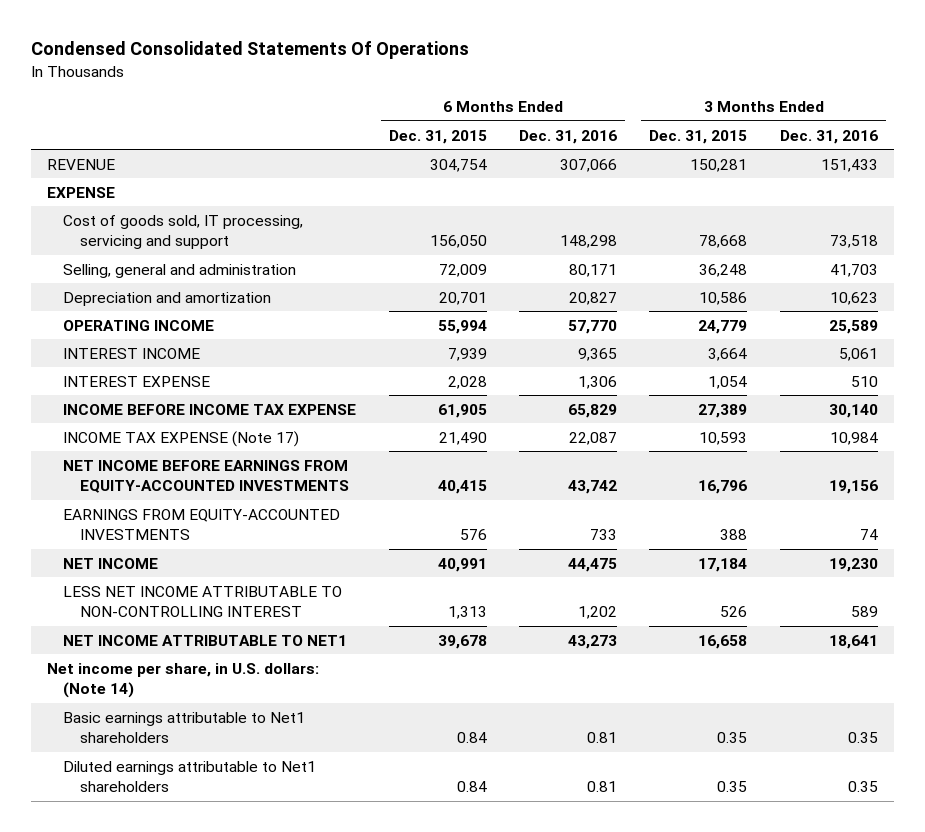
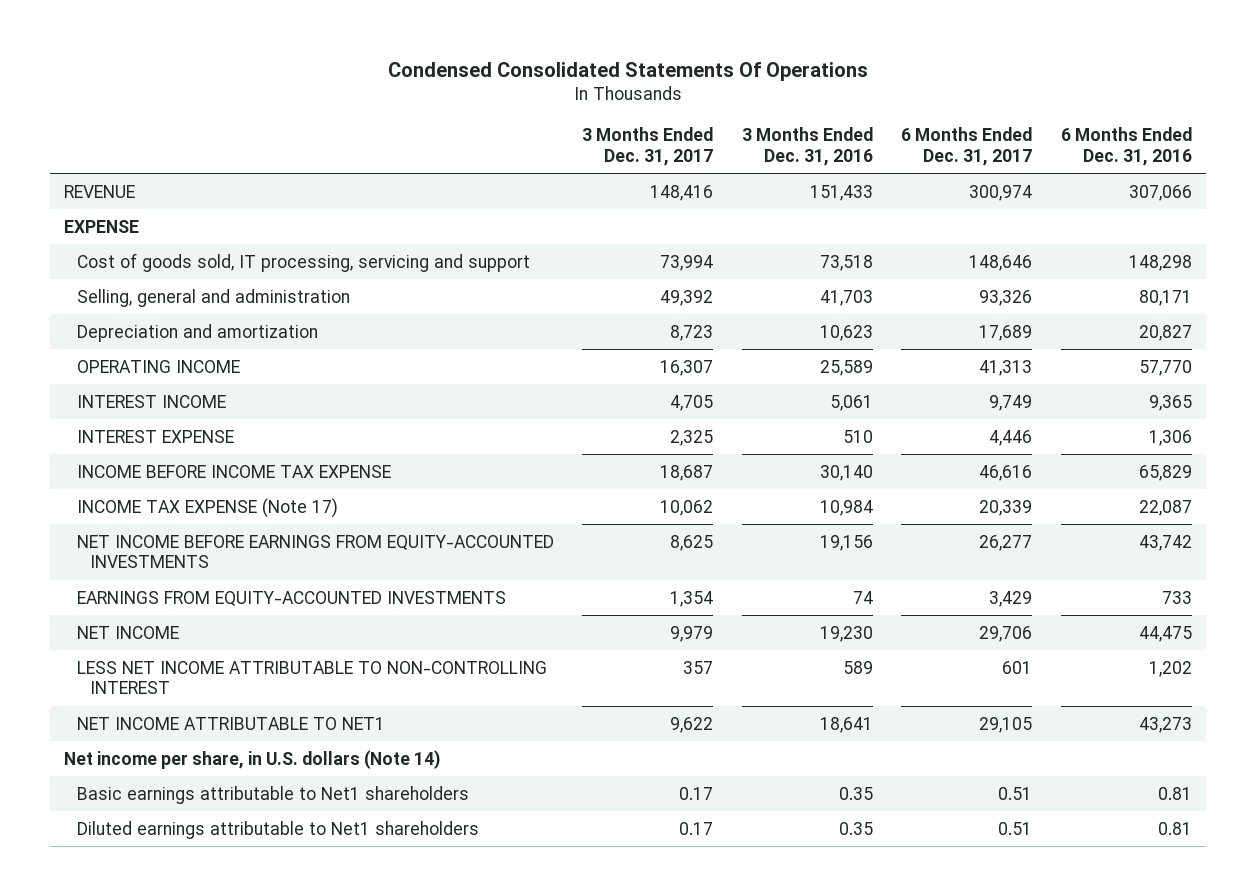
[388,129,487,144] Dec. 31, 2015 -> none
[649,129,748,144] Dec. 31, 2015 -> none
none -> [582,127,714,167] 3 Months Ended Dec. 31, 2017
none -> [901,127,1033,167] 6 Months Ended Dec. 31, 2017
[47,662,320,699] Net income per share, in U.S. dollars: (Note 14) -> [63,749,441,769] Net income per share, in U.S. dollars (Note 14)

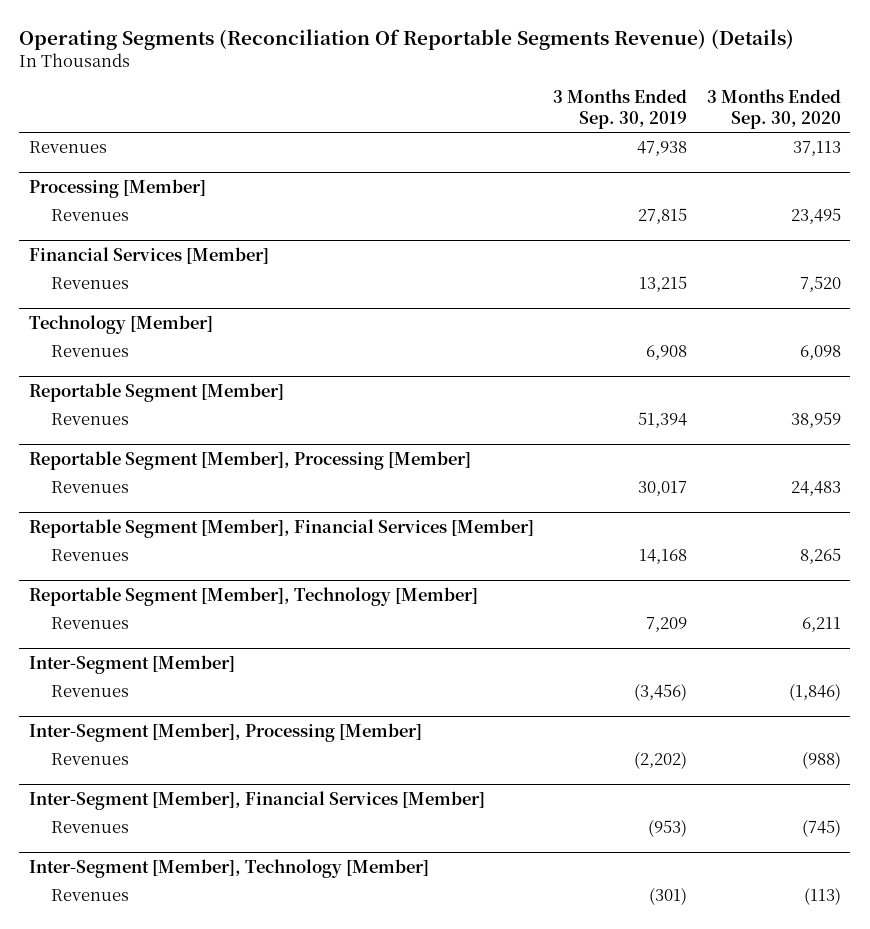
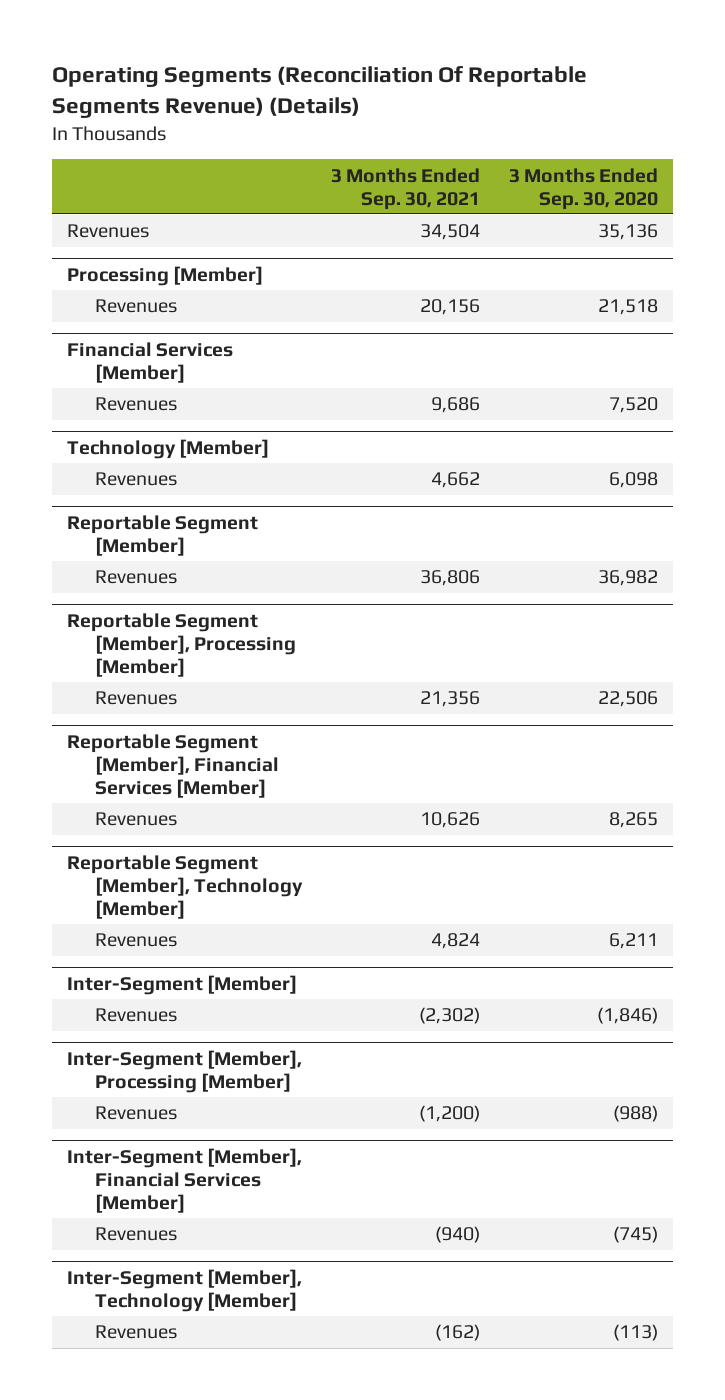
[553,89,688,130] 3 Months Ended Sep. 30, 2019 -> none
none -> [330,167,480,210] 3 Months Ended Sep. 30, 2021
[792,141,841,157] 37,113 -> [598,224,659,241] 35,136
[790,208,841,225] 23,495 -> [598,299,659,316] 21,518
[790,412,841,429] 38,959 -> [598,570,659,587] 36,982
[790,481,841,497] 24,483 -> [598,691,659,708] 22,506

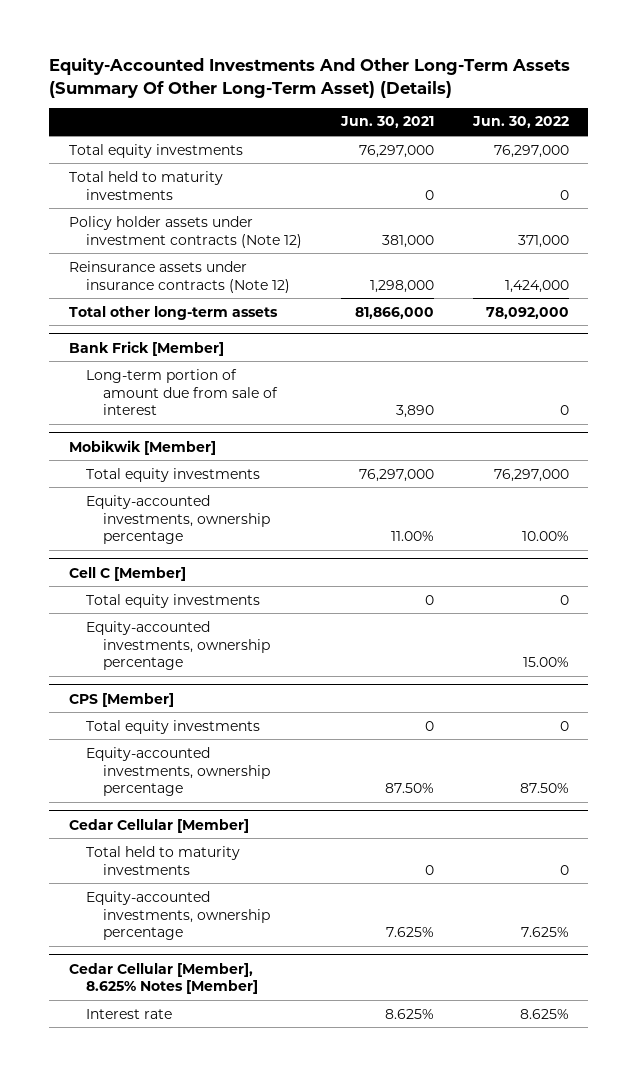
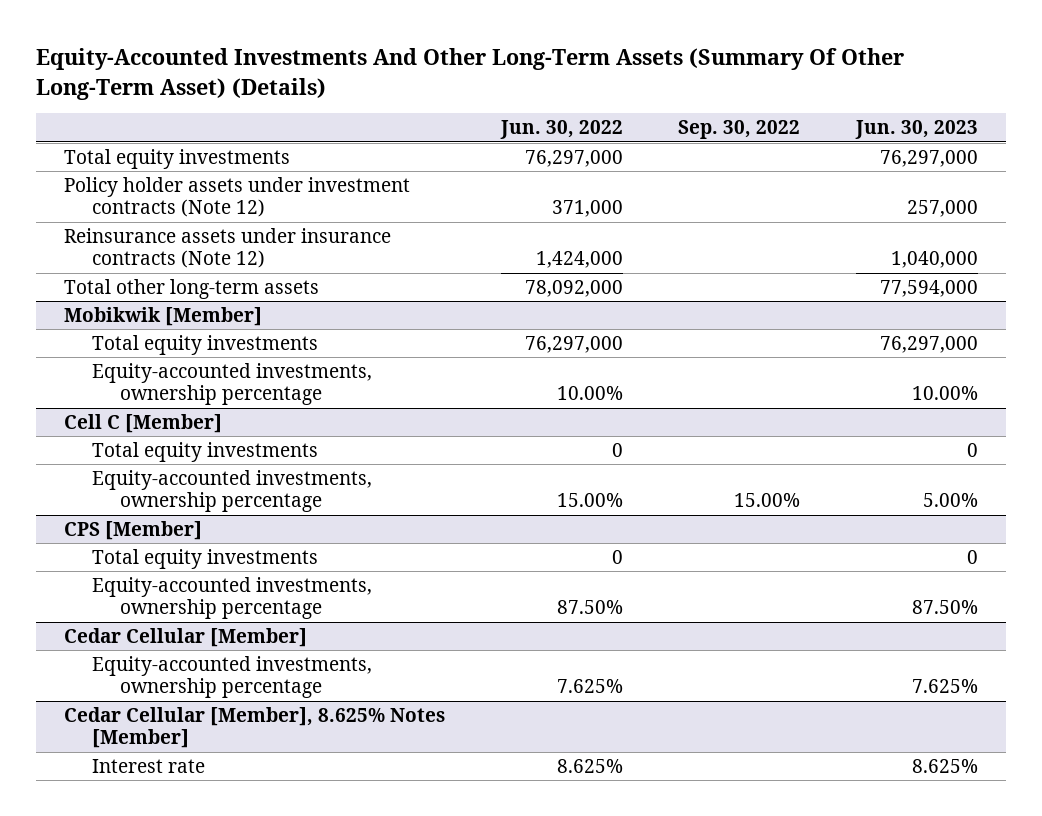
[339,116,434,129] Jun. 30, 2021 -> none
none -> [678,120,801,140] Sep. 30, 2022
none -> [854,120,978,140] Jun. 30, 2023
[68,170,223,200] Total held to maturity investments -> none
[68,340,224,356] Bank Frick [Member] -> none
[86,368,279,416] Long-term portion of amount due from sale of interest -> none
[86,845,241,875] Total held to maturity investments -> none

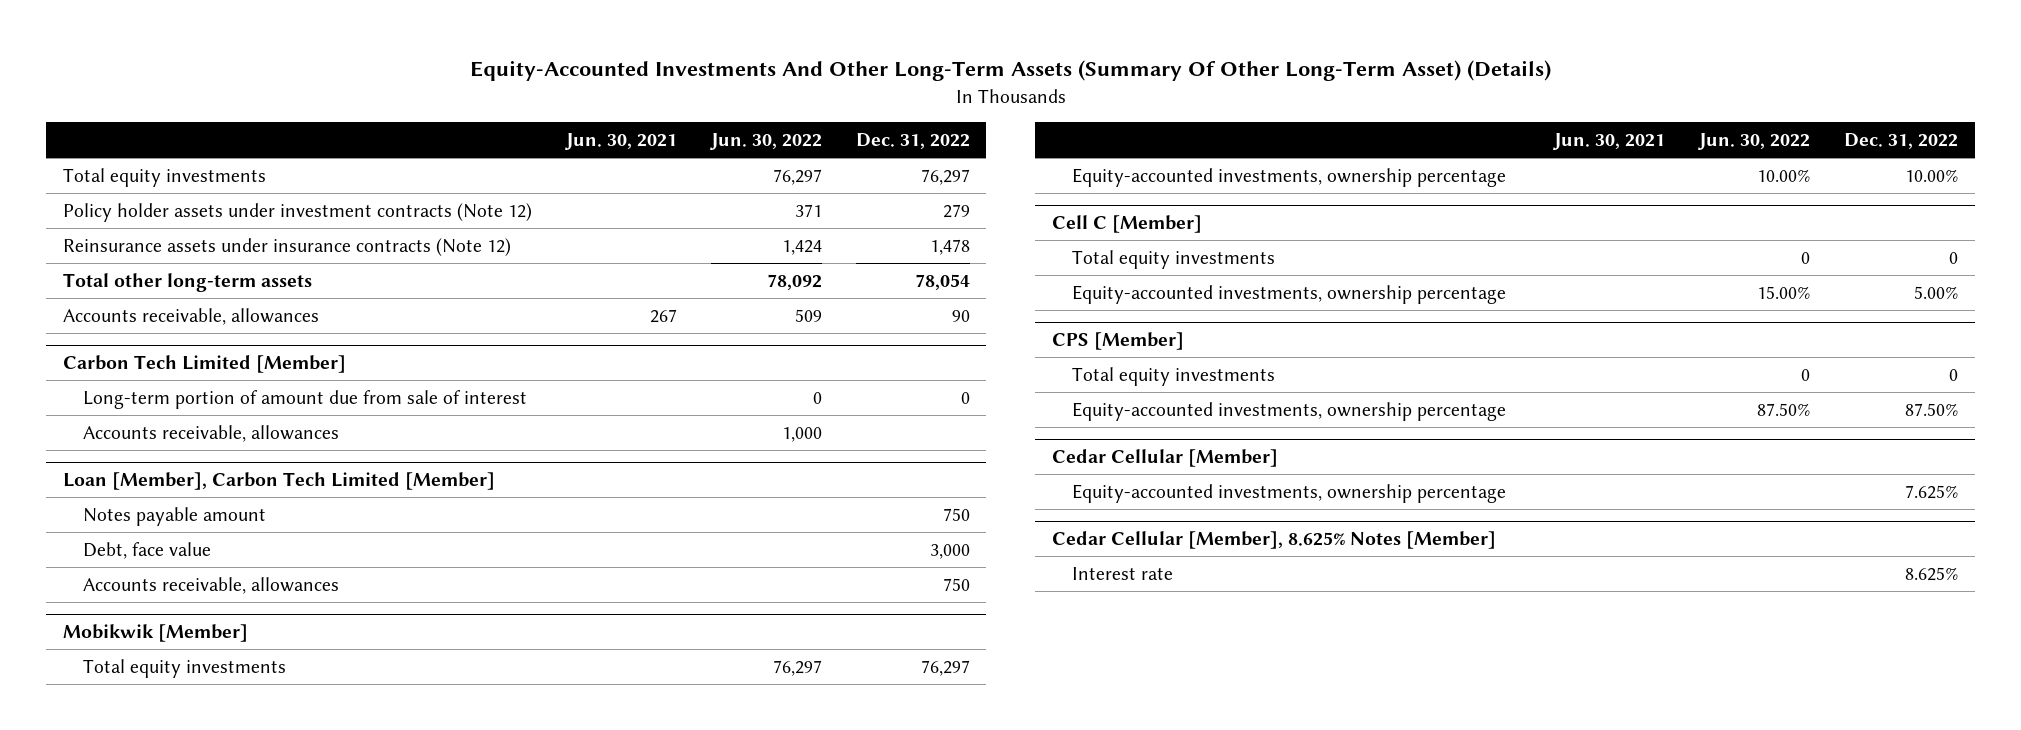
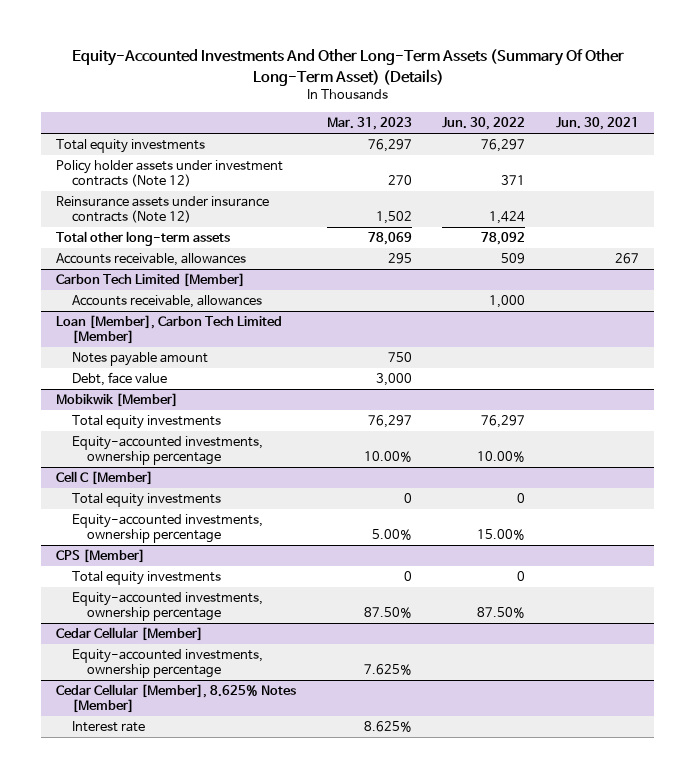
[855,132,970,149] Dec. 31, 2022 -> none
none -> [326,117,412,131] Mar. 31, 2023
[83,389,528,409] Long-term portion of amount due from sale of interest -> none
[83,576,340,594] Accounts receivable, allowances -> none

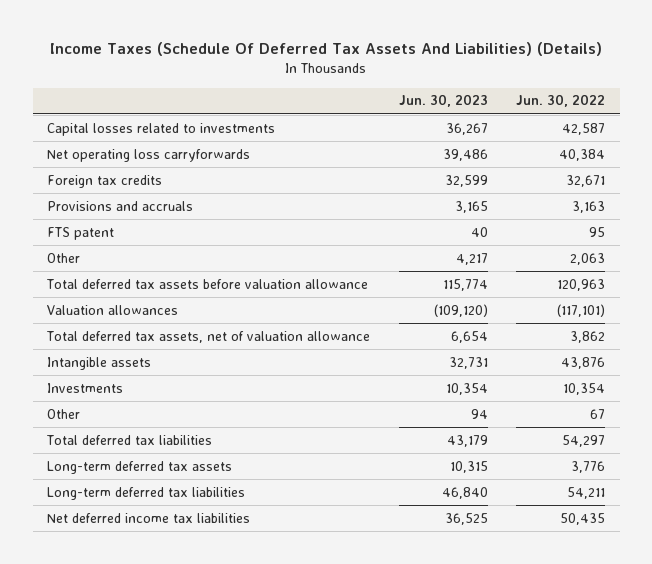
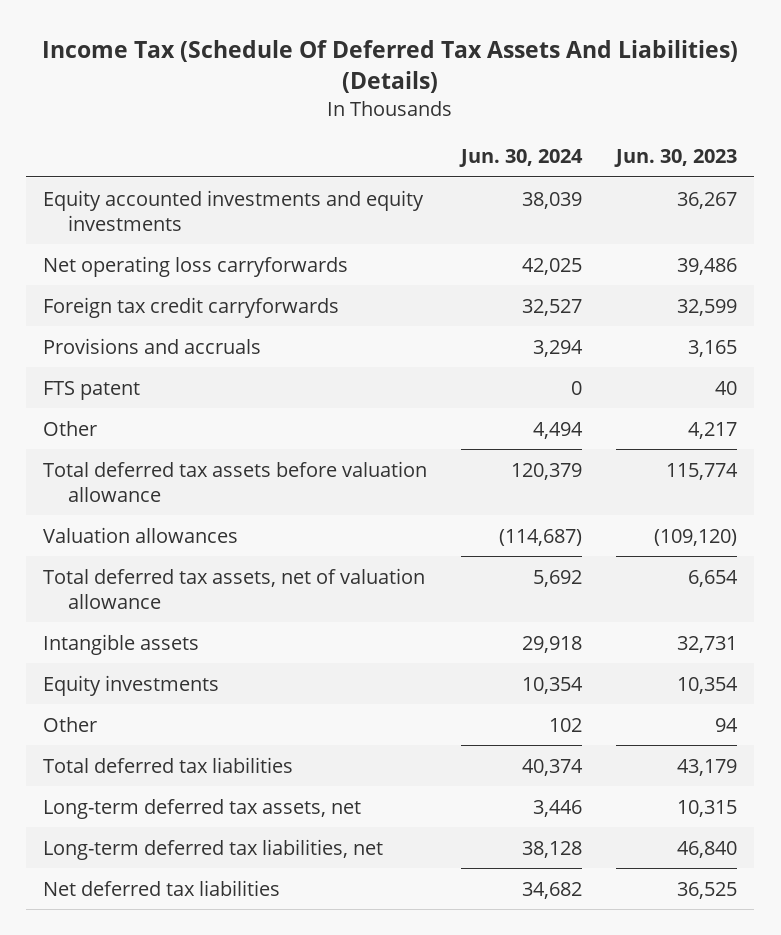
[50,42,603,57] Income Taxes (Schedule Of Deferred Tax Assets And Liabilities) (Details) -> [42,39,739,93] Income Tax (Schedule Of Deferred Tax Assets And Liabilities) (Details)
[516,94,606,108] Jun. 30, 2022 -> none
none -> [459,149,584,168] Jun. 30, 2024
[46,122,275,136] Capital losses related to investments -> [43,189,425,232] Equity accounted investments and equity investments
[46,174,162,188] Foreign tax credits -> [43,296,340,318] Foreign tax credit carryforwards
[46,382,123,393] Investments -> [43,674,220,696] Equity investments
[46,460,232,474] Long-term deferred tax assets -> [43,798,362,819] Long-term deferred tax assets, net
[46,486,245,500] Long-term deferred tax liabilities -> [43,838,384,860] Long-term deferred tax liabilities, net
[46,512,250,523] Net deferred income tax liabilities -> [43,879,281,896] Net deferred tax liabilities

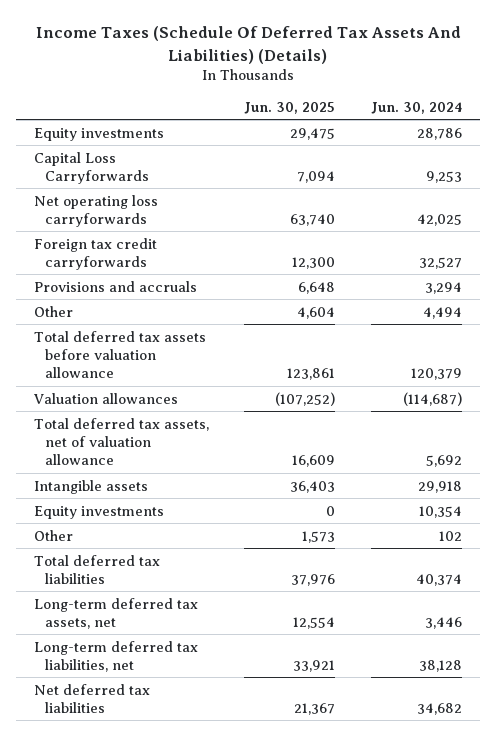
[42,39,739,93] Income Tax (Schedule Of Deferred Tax Assets And Liabilities) (Details) -> [35,26,461,64] Income Taxes (Schedule Of Deferred Tax Assets And Liabilities) (Details)
[614,149,738,168] Jun. 30, 2023 -> none
none -> [244,101,336,114] Jun. 30, 2025
[43,189,425,232] Equity accounted investments and equity investments -> [33,127,164,141] Equity investments
[522,191,583,209] 38,039 -> [416,127,462,140] 28,786
none -> [33,151,149,184] Capital Loss Carryforwards
[43,380,141,400] FTS patent -> none

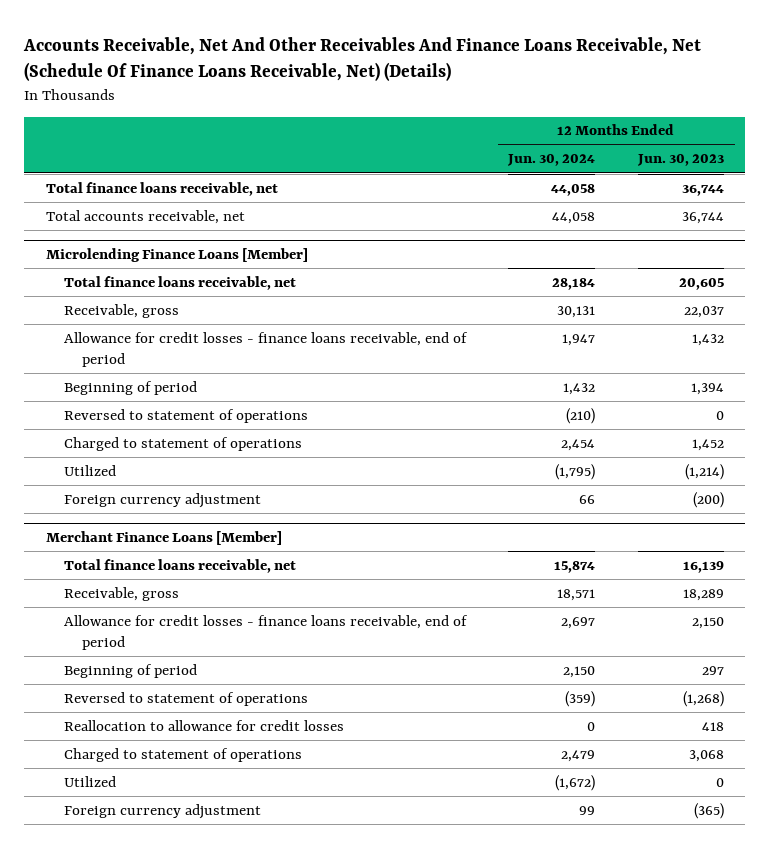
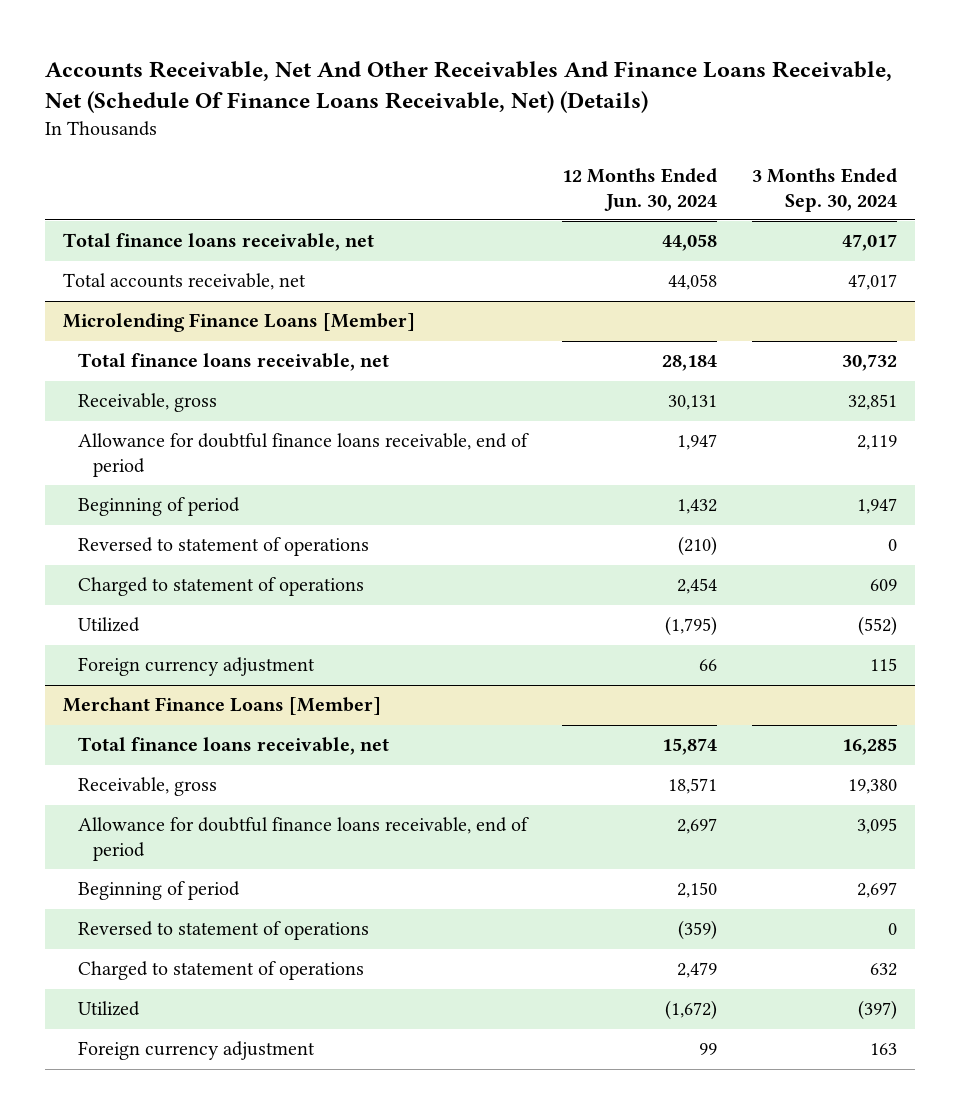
[636,154,724,167] Jun. 30, 2023 -> none
none -> [752,168,898,212] 3 Months Ended Sep. 30, 2024
[64,331,469,367] Allowance for credit losses - finance loans receivable, end of period -> [78,433,530,477] Allowance for doubtful finance loans receivable, end of period
[64,614,469,650] Allowance for credit losses - finance loans receivable, end of period -> [78,817,530,861] Allowance for doubtful finance loans receivable, end of period
[64,719,345,731] Reallocation to allowance for credit losses -> none

